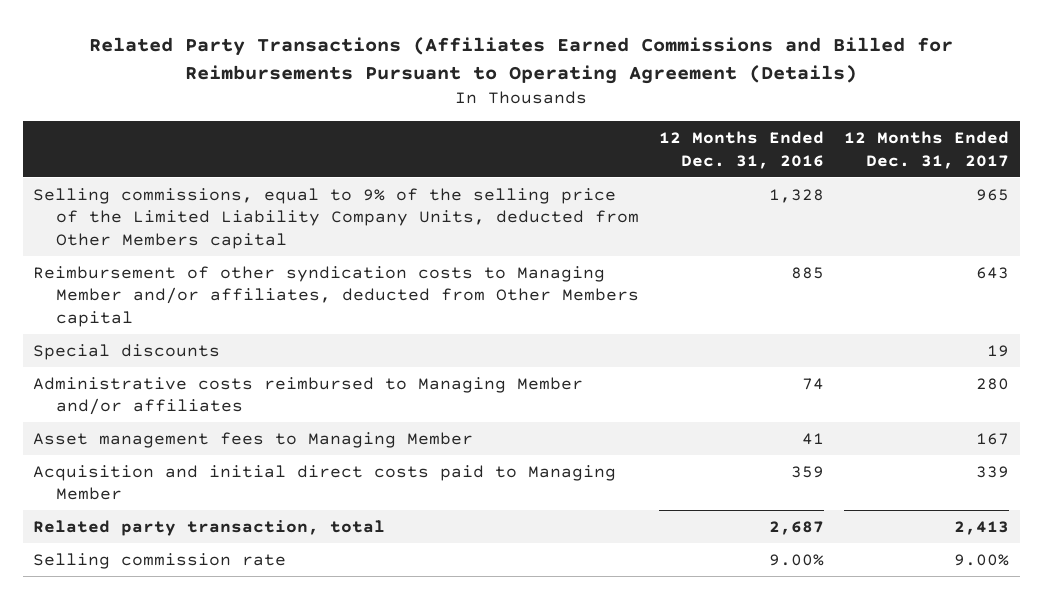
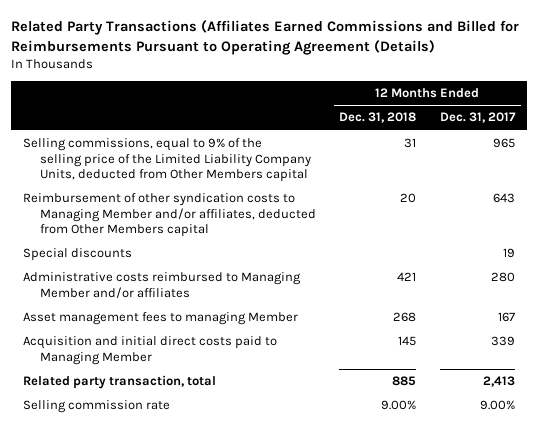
[659,130,825,169] 12 Months Ended Dec. 31, 2016 -> none
none -> [339,112,417,124] Dec. 31, 2018
[33,431,474,448] Asset management fees to Managing Member -> [22,312,298,326] Asset management fees to managing Member

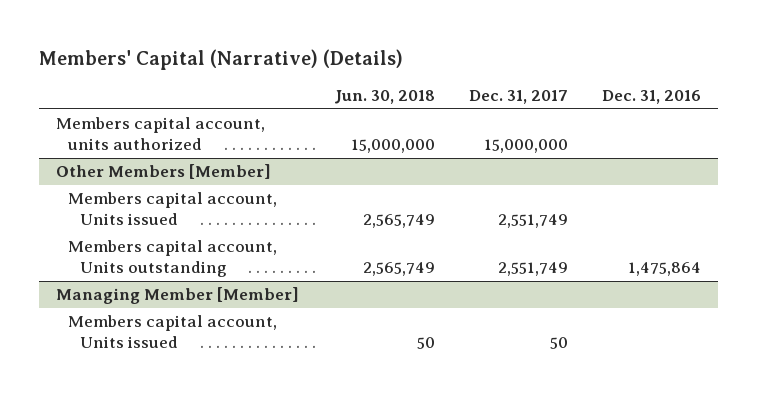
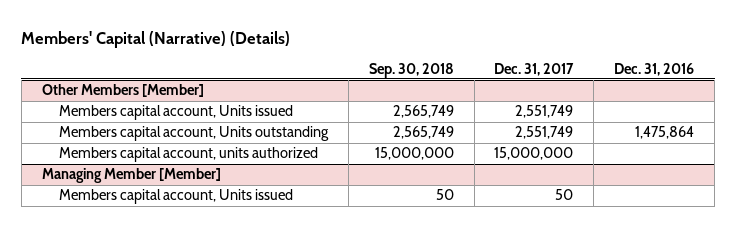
[333,90,435,105] Jun. 30, 2018 -> none
none -> [368,62,454,78] Sep. 30, 2018
[56,117,266,151] Members capital account, units authorized -> none
none -> [58,147,318,163] Members capital account, units authorized

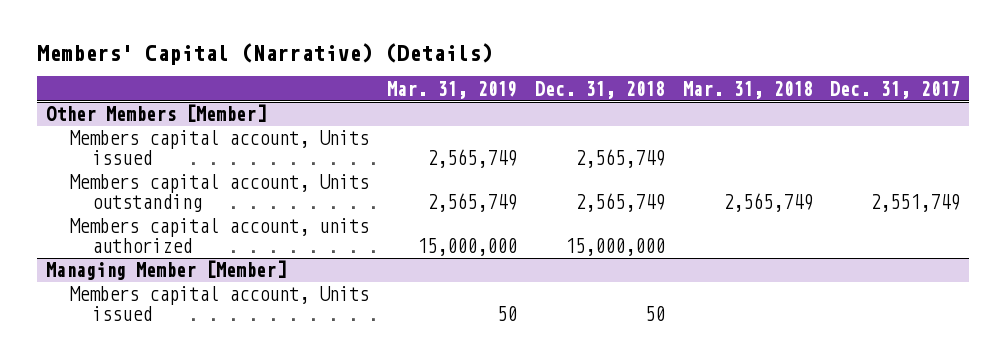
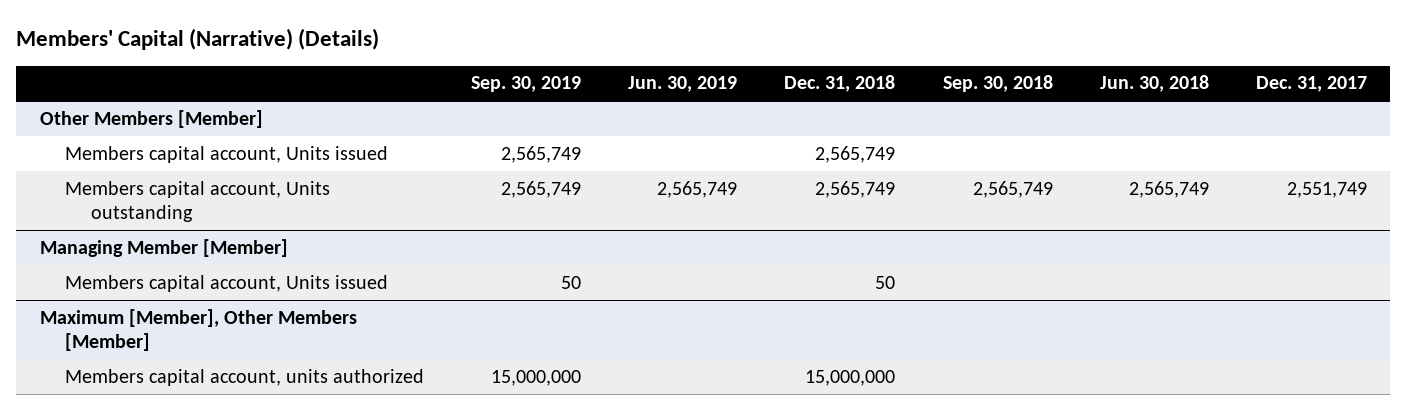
[386,80,517,99] Mar. 31, 2019 -> none
[682,80,813,99] Mar. 31, 2018 -> none
none -> [471,76,582,93] Sep. 30, 2019
none -> [628,76,738,93] Jun. 30, 2019
none -> [942,75,1053,93] Sep. 30, 2018
none -> [1099,75,1209,93] Jun. 30, 2018
[69,218,370,253] Members capital account, units authorized -> none
none -> [39,308,357,352] Maximum [Member], Other Members [Member]
none -> [65,368,425,386] Members capital account, units authorized

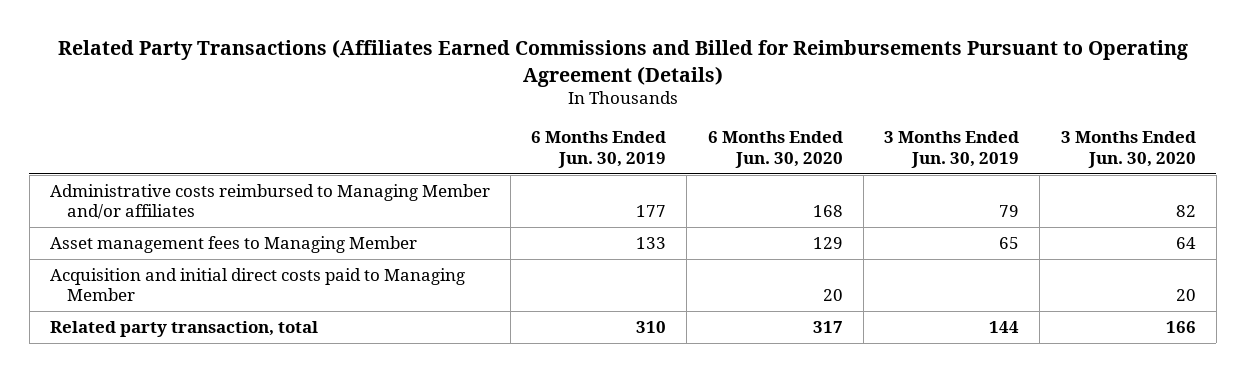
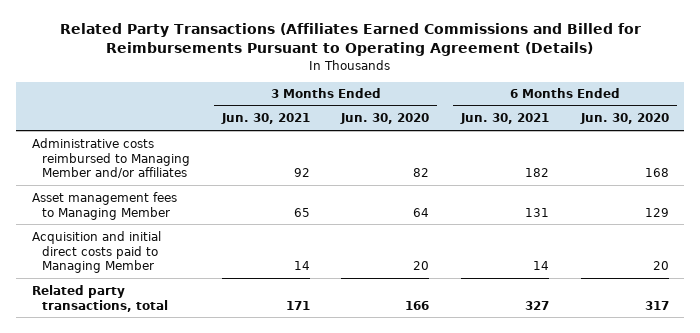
[531,131,667,168] 6 Months Ended Jun. 30, 2019 -> none
[884,131,1020,168] 3 Months Ended Jun. 30, 2019 -> none
none -> [220,113,310,125] Jun. 30, 2021
none -> [460,113,550,125] Jun. 30, 2021
[49,321,318,338] Related party transaction, total -> [31,284,169,312] Related party transactions, total

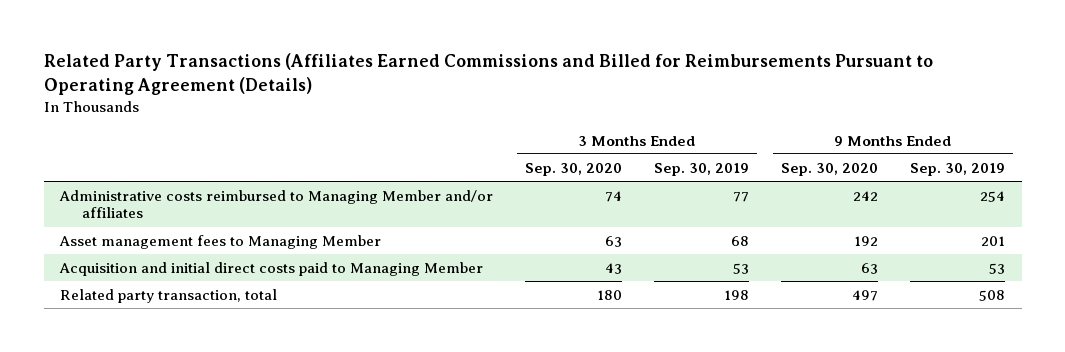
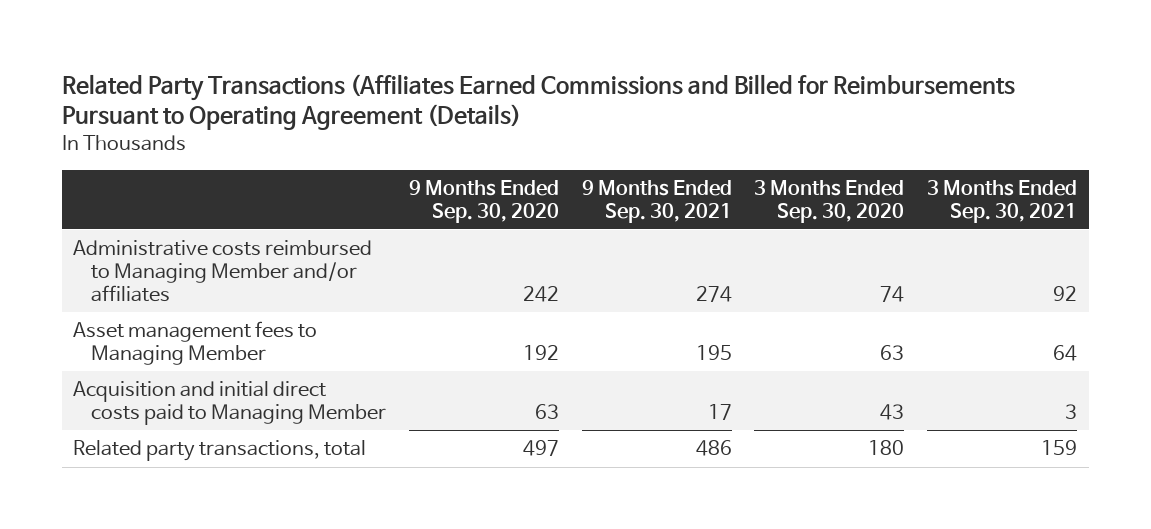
[654,162,750,176] Sep. 30, 2019 -> none
[910,162,1006,176] Sep. 30, 2019 -> none
none -> [581,179,732,223] 9 Months Ended Sep. 30, 2021
none -> [927,179,1078,223] 3 Months Ended Sep. 30, 2021
[59,288,277,303] Related party transaction, total -> [73,440,367,462] Related party transactions, total

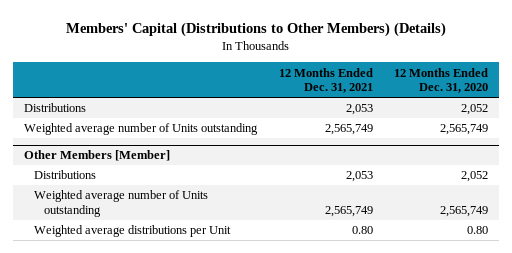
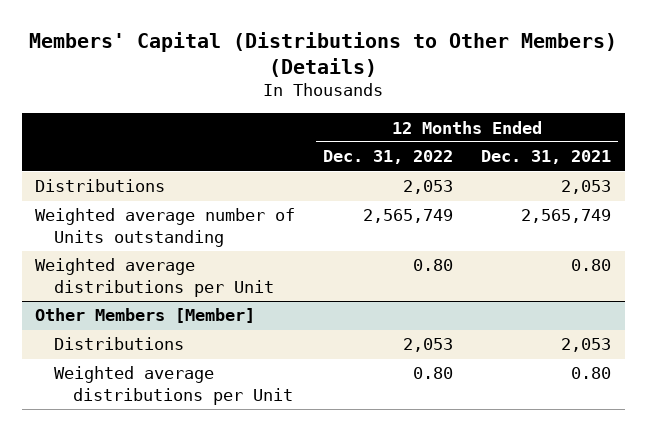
[394,67,489,94] 12 Months Ended Dec. 31, 2020 -> none
none -> [323,150,454,165] Dec. 31, 2022
none -> [35,258,275,298] Weighted average distributions per Unit
[34,190,209,217] Weighted average number of Units outstanding -> none

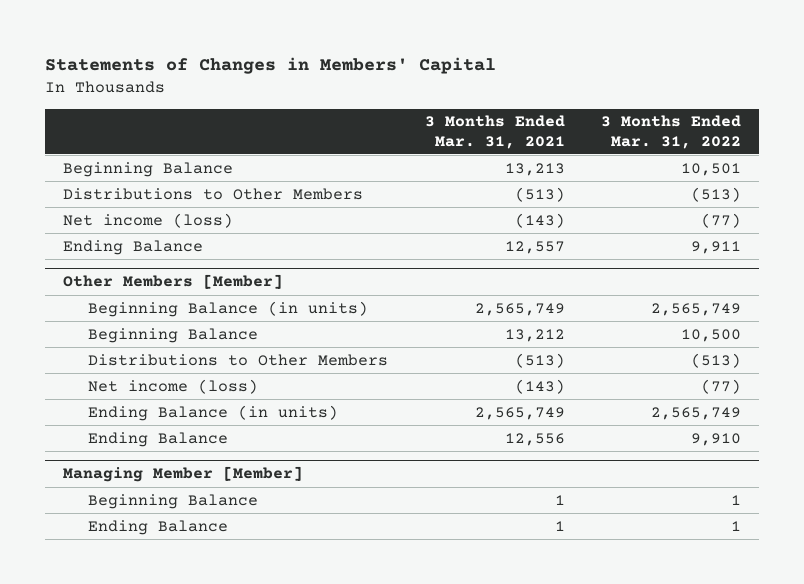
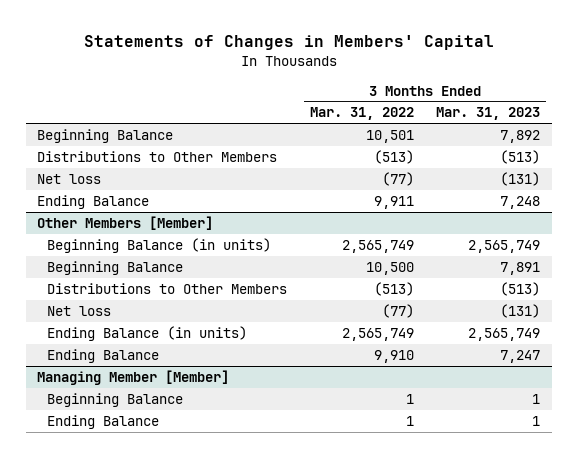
[424,115,565,149] 3 Months Ended Mar. 31, 2021 -> none
none -> [436,107,541,121] Mar. 31, 2023
[63,212,234,228] Net income (loss) -> [36,173,101,184] Net loss
[87,378,258,394] Net income (loss) -> [46,305,111,316] Net loss

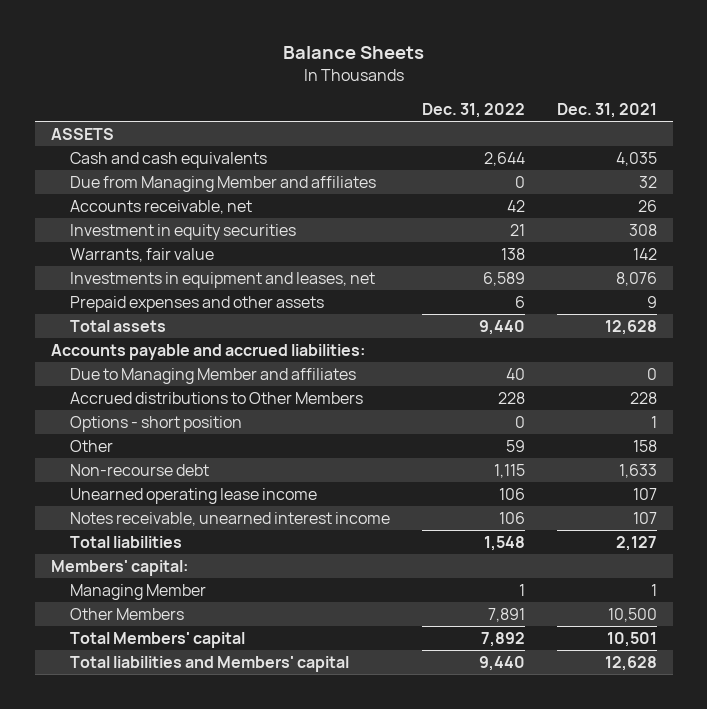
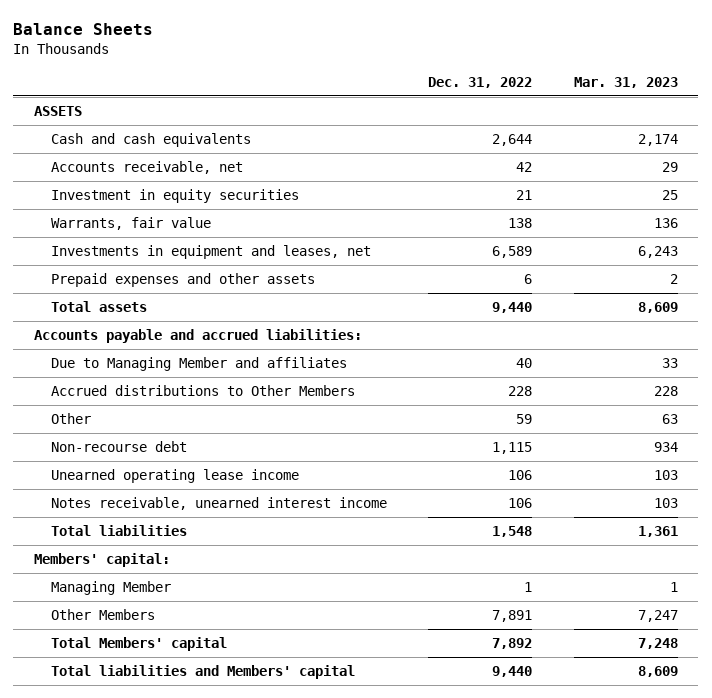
[556,102,657,118] Dec. 31, 2021 -> none
none -> [573,77,678,89] Mar. 31, 2023
[69,176,376,193] Due from Managing Member and affiliates -> none
[69,416,242,433] Options - short position -> none

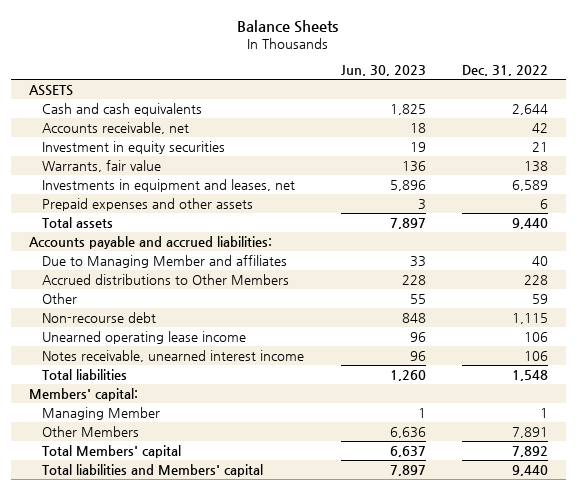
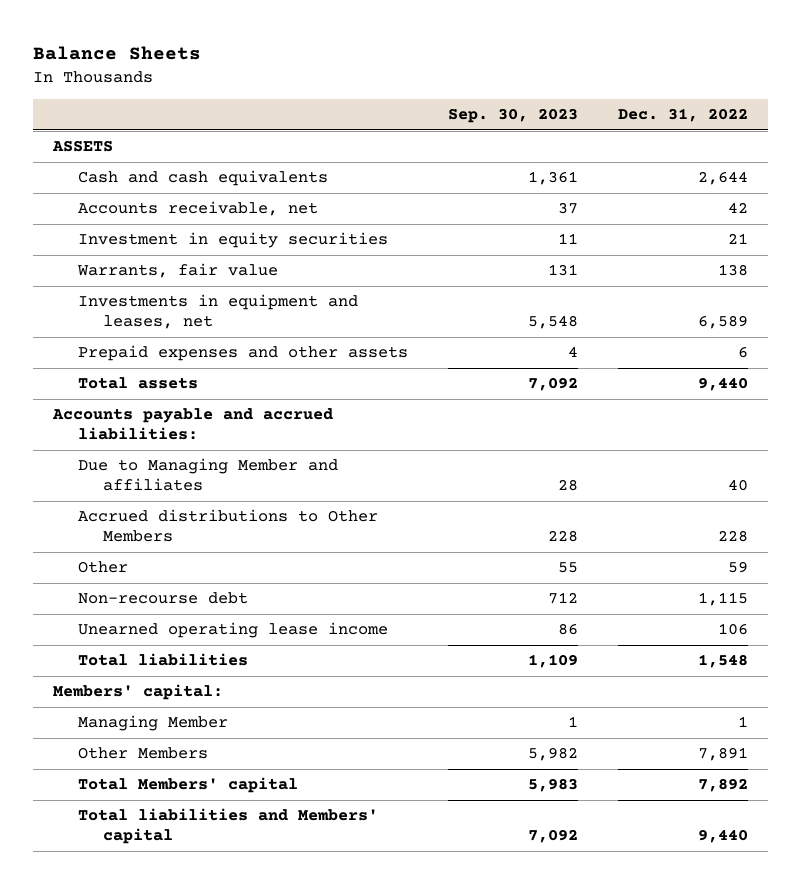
[340,65,426,77] Jun. 30, 2023 -> none
none -> [448,108,579,124] Sep. 30, 2023
[42,349,305,362] Notes receivable, unearned interest income -> none

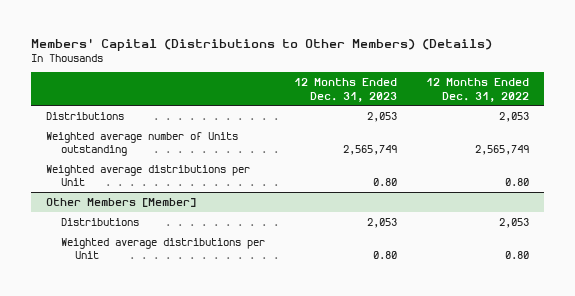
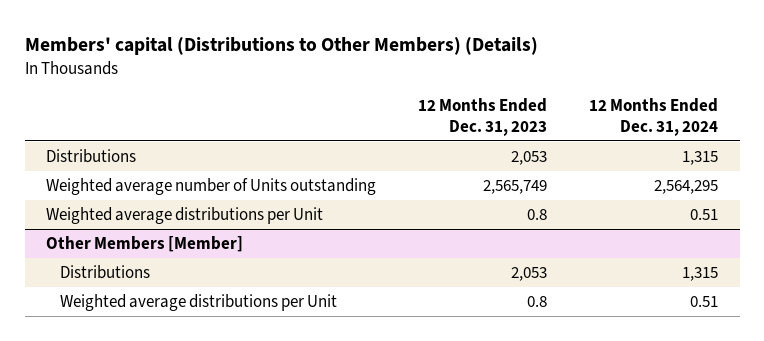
[31,37,493,51] Members' Capital (Distributions to Other Members) (Details) -> [24,36,538,55] Members' capital (Distributions to Other Members) (Details)
[426,78,530,102] 12 Months Ended Dec. 31, 2022 -> none
none -> [589,97,719,136] 12 Months Ended Dec. 31, 2024
[372,178,397,187] 0.80 -> [527,209,548,221] 0.8
[372,251,397,260] 0.80 -> [527,296,548,308] 0.8

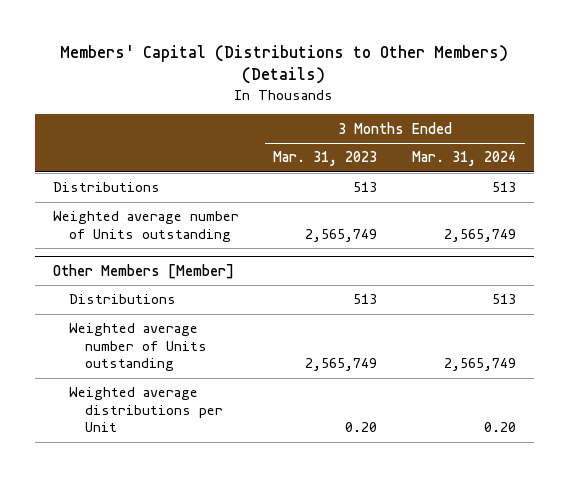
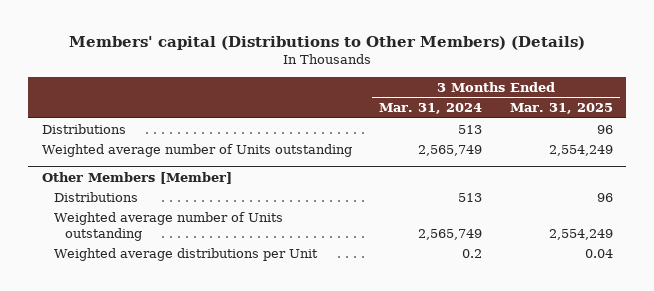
[60,44,509,85] Members' Capital (Distributions to Other Members) (Details) -> [69,36,586,51] Members' capital (Distributions to Other Members) (Details)
[273,151,378,167] Mar. 31, 2023 -> none
none -> [509,103,613,115] Mar. 31, 2025
[484,422,517,433] 0.20 -> [462,248,483,258] 0.2

